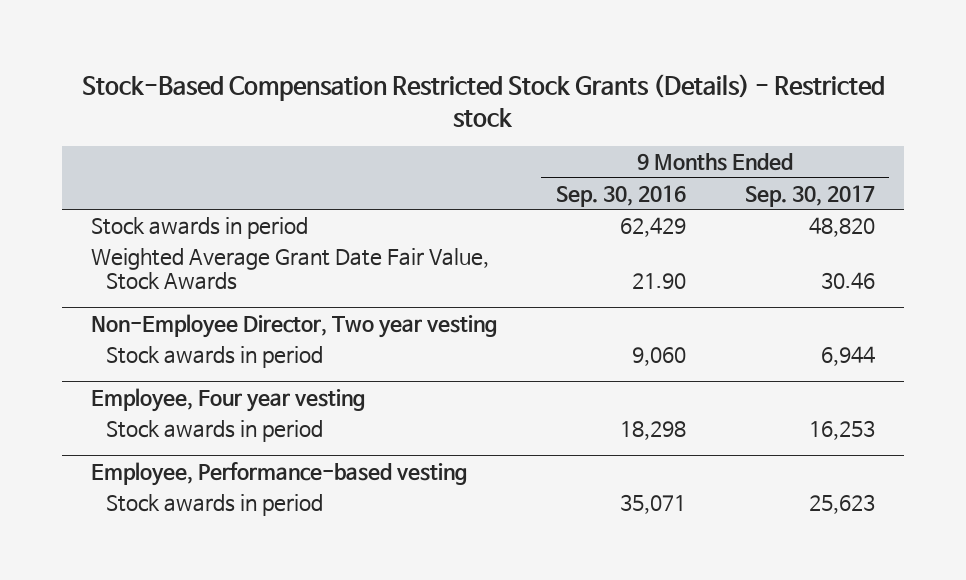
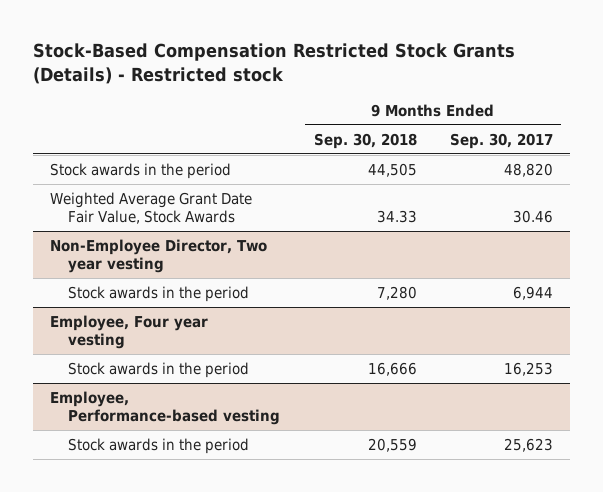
[555,184,686,207] Sep. 30, 2016 -> none
none -> [313,132,417,149] Sep. 30, 2018
[90,217,308,240] Stock awards in period -> [49,162,231,179] Stock awards in the period
[106,346,324,369] Stock awards in period -> [68,285,250,302] Stock awards in the period
[106,420,324,443] Stock awards in period -> [68,361,250,378] Stock awards in the period
[106,494,324,517] Stock awards in period -> [68,437,250,454] Stock awards in the period

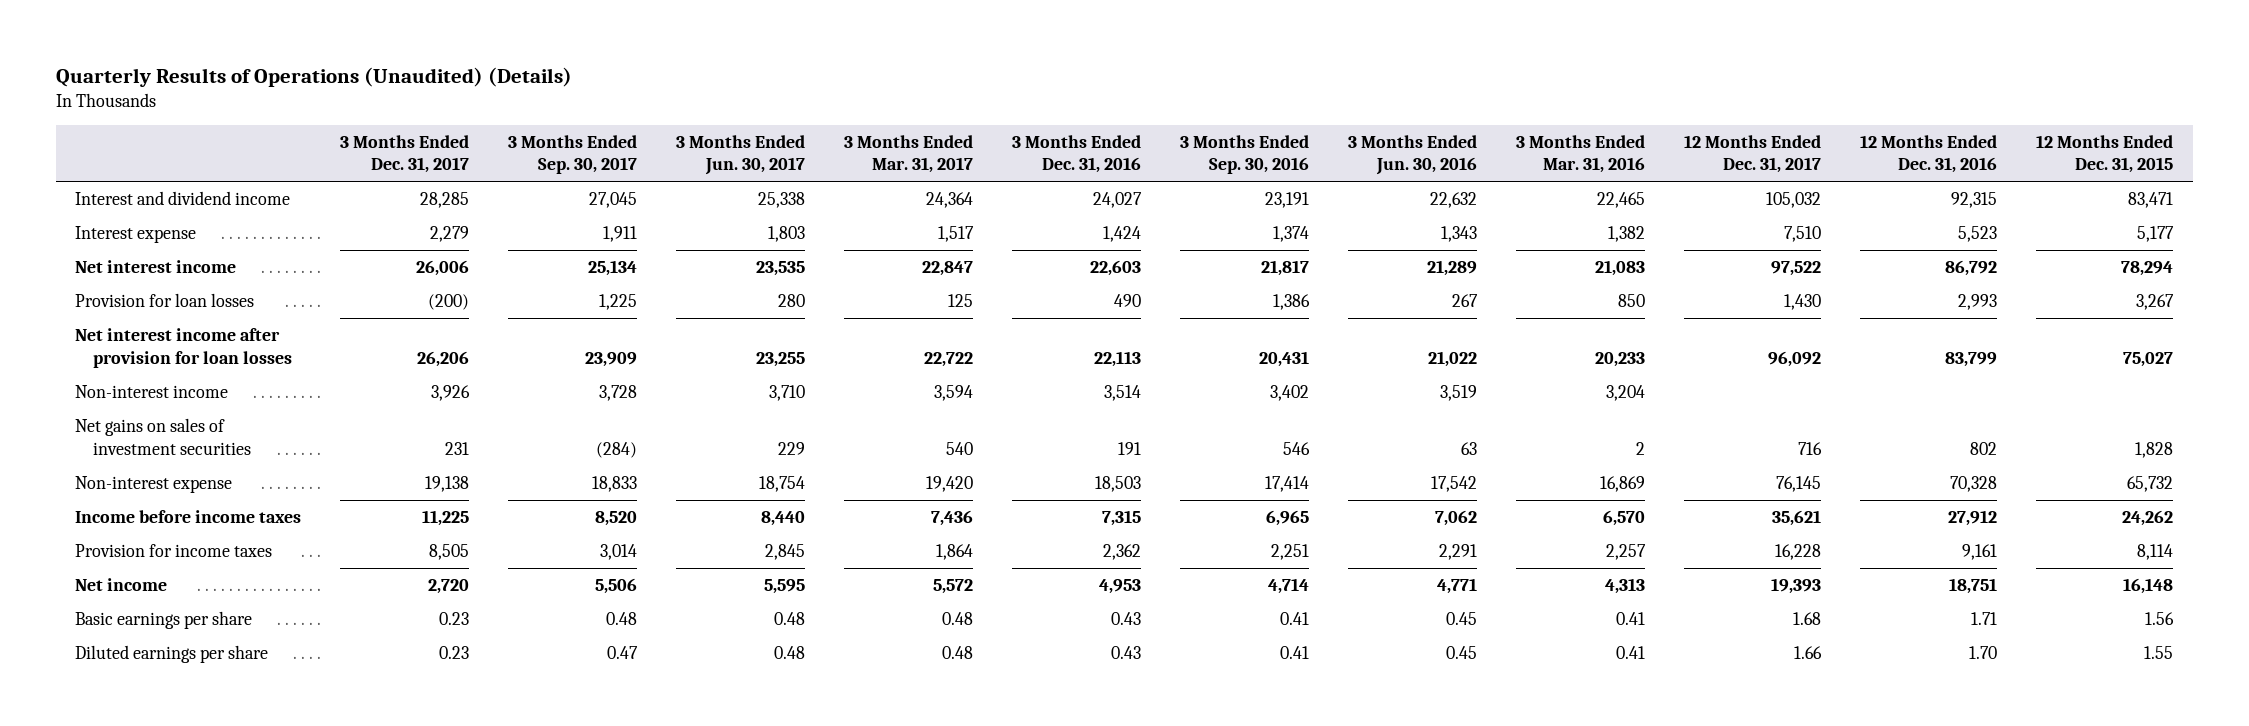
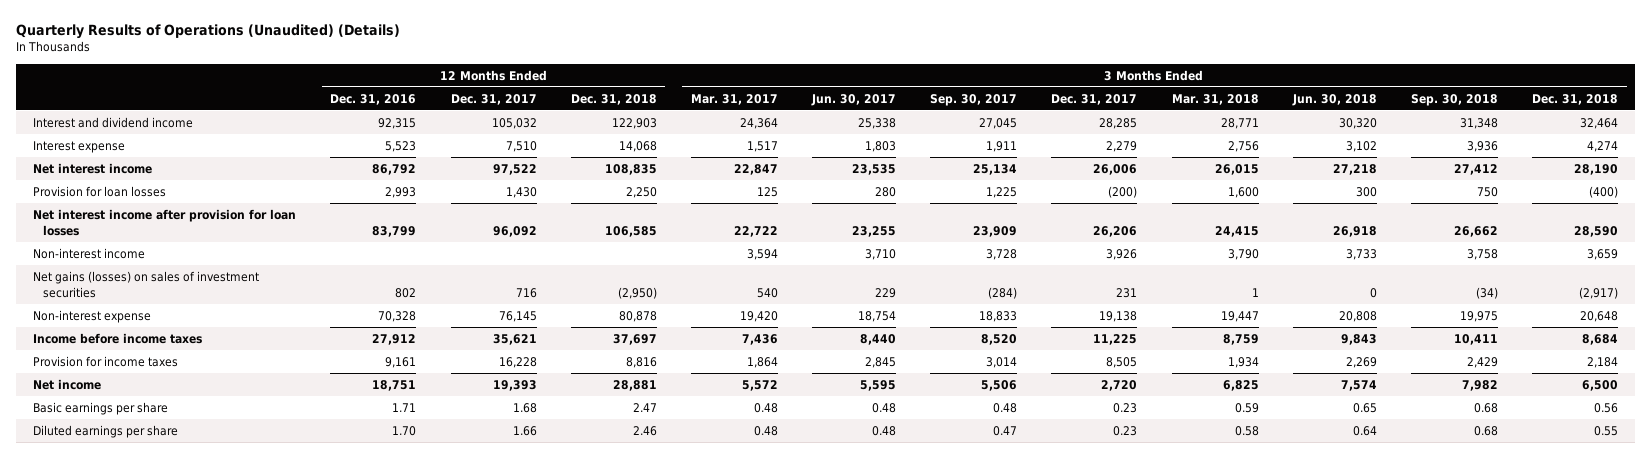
[1012,134,1142,174] 3 Months Ended Dec. 31, 2016 -> none
[1180,134,1310,175] 3 Months Ended Sep. 30, 2016 -> none
[1348,134,1478,176] 3 Months Ended Jun. 30, 2016 -> none
[1516,134,1646,174] 3 Months Ended Mar. 31, 2016 -> none
[2036,134,2174,174] 12 Months Ended Dec. 31, 2015 -> none
none -> [570,93,657,105] Dec. 31, 2018
none -> [1171,93,1259,105] Mar. 31, 2018
none -> [1291,93,1377,106] Jun. 30, 2018
none -> [1410,93,1498,106] Sep. 30, 2018
none -> [1531,93,1618,105] Dec. 31, 2018
[75,418,252,455] Net gains on sales of investment securities -> [33,271,260,298] Net gains (losses) on sales of investment securities

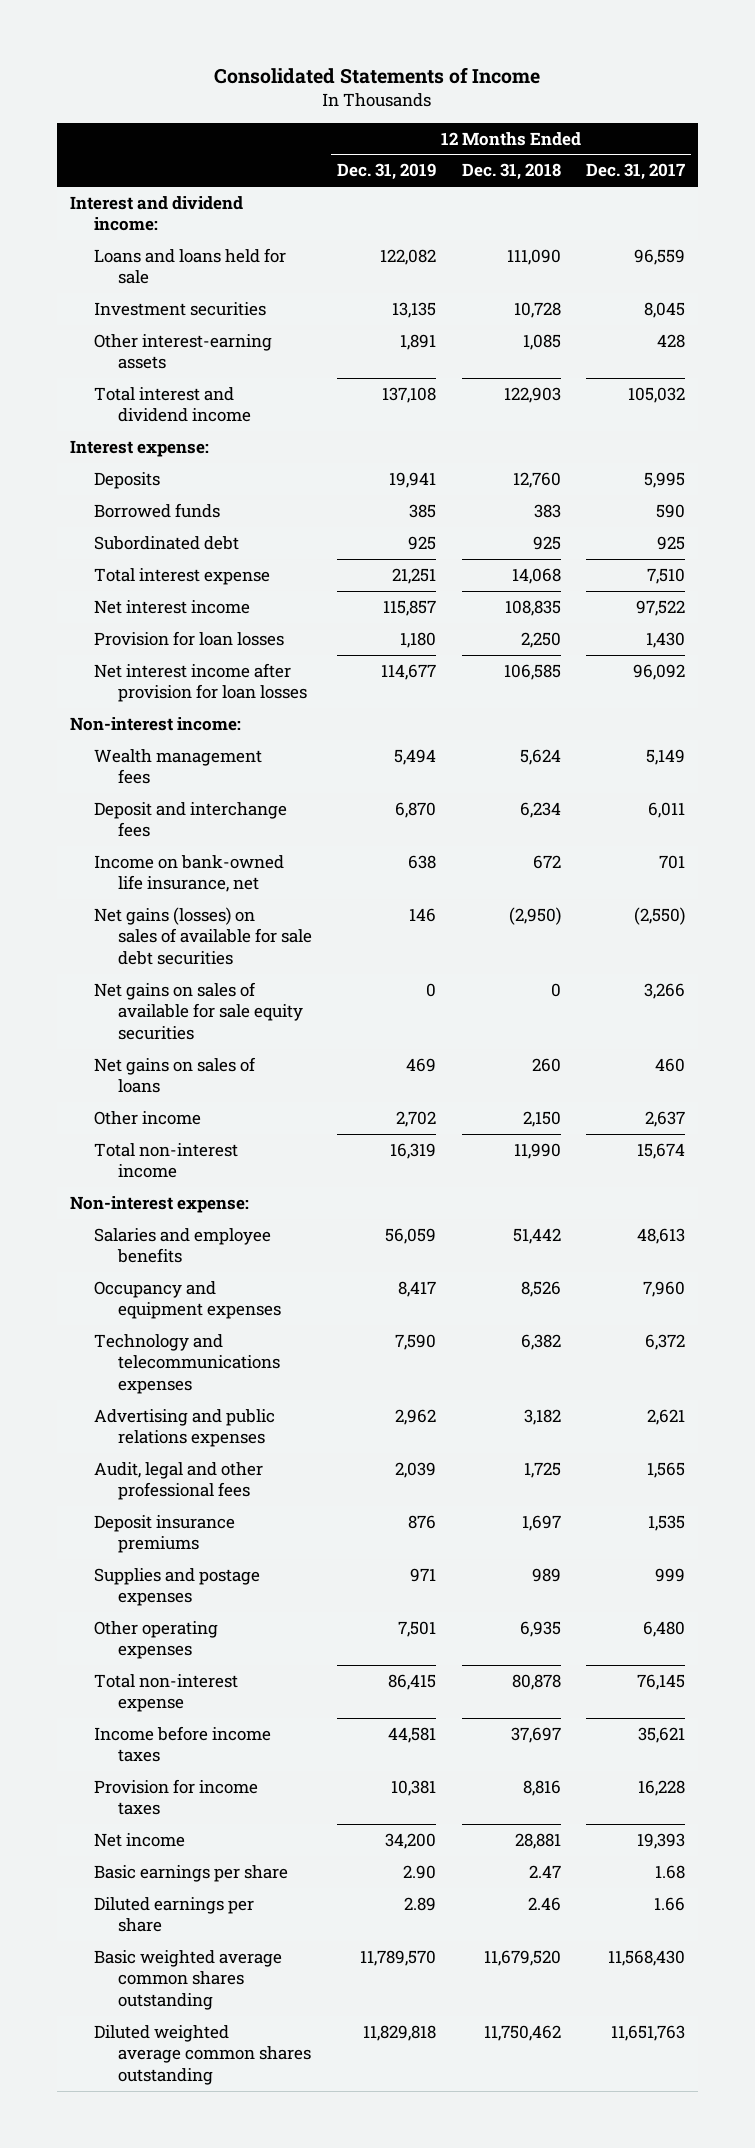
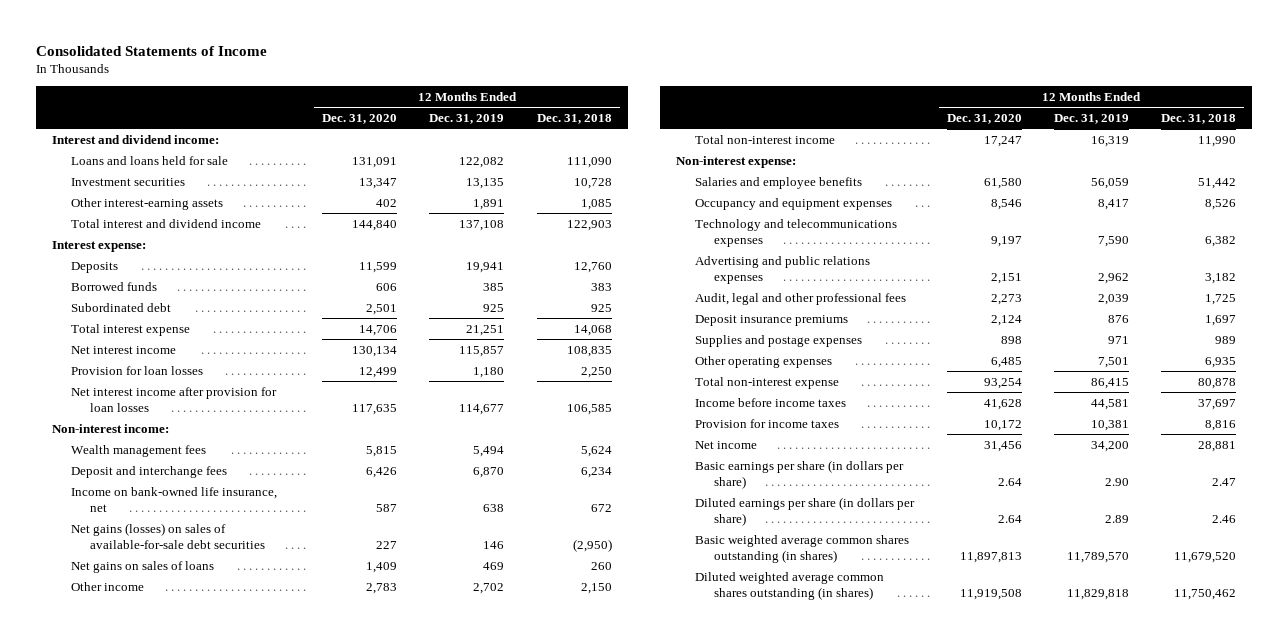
[585,163,685,181] Dec. 31, 2017 -> none
none -> [322,113,398,124] Dec. 31, 2020
[94,981,304,1040] Net gains on sales of available for sale equity securities -> none
[94,906,313,965] Net gains (losses) on sales of available for sale debt securities -> [70,522,265,550] Net gains (losses) on sales of available-for-sale debt securities
[94,1864,289,1882] Basic earnings per share -> [695,459,905,490] Basic earnings per share (in dollars per share)
[94,1896,255,1933] Diluted earnings per share -> [695,496,916,527] Diluted earnings per share (in dollars per share)
[94,1949,283,2010] Basic weighted average common shares outstanding -> [695,534,910,564] Basic weighted average common shares outstanding (in shares)
[94,2024,312,2085] Diluted weighted average common shares outstanding -> [695,571,885,601] Diluted weighted average common shares outstanding (in shares)

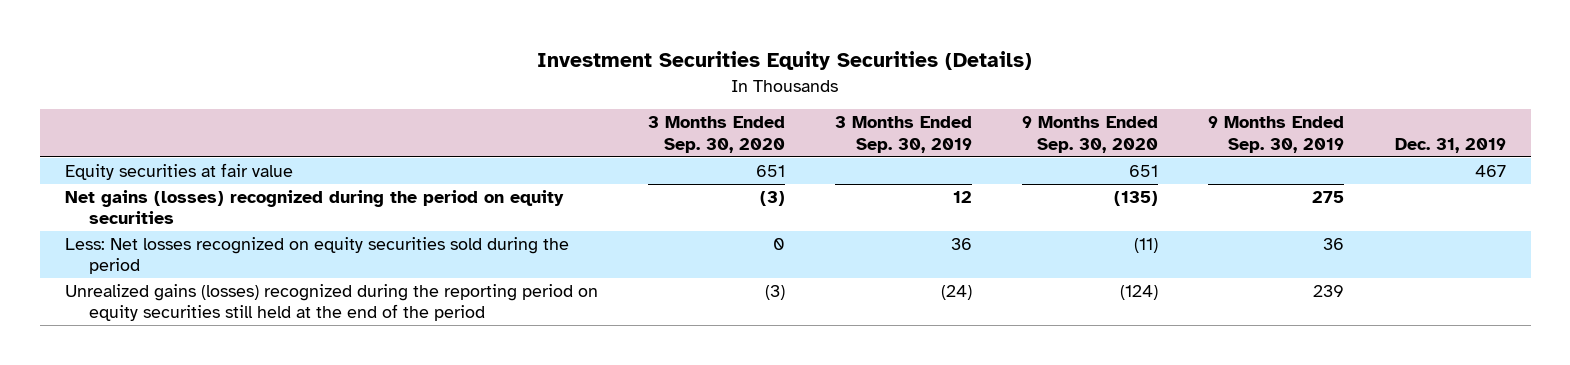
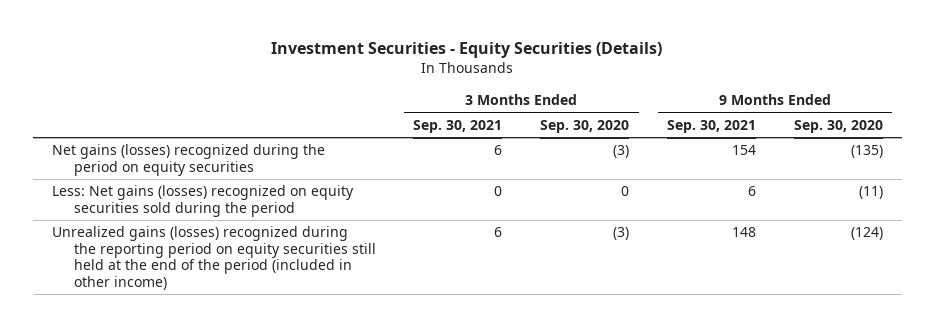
[537,51,1033,71] Investment Securities Equity Securities (Details) -> [271,42,663,59] Investment Securities - Equity Securities (Details)
[835,116,973,153] 3 Months Ended Sep. 30, 2019 -> none
[1208,116,1345,153] 9 Months Ended Sep. 30, 2019 -> none
[1394,137,1506,153] Dec. 31, 2019 -> none
none -> [413,119,503,133] Sep. 30, 2021
none -> [667,119,757,133] Sep. 30, 2021
[64,163,293,181] Equity securities at fair value -> none
[64,237,569,275] Less: Net losses recognized on equity securities sold during the period -> [51,185,354,217] Less: Net gains (losses) recognized on equity securities sold during the period
[64,284,598,322] Unrealized gains (losses) recognized during the reporting period on equity securities still held at the end of the period -> [51,226,376,290] Unrealized gains (losses) recognized during the reporting period on equity securities still held at the end of the period (included in other income)

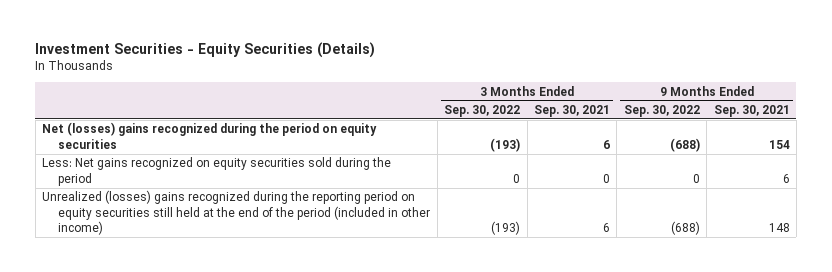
[540,119,630,133] Sep. 30, 2020 -> none
[793,119,883,133] Sep. 30, 2020 -> none
none -> [444,104,521,117] Sep. 30, 2022
none -> [623,104,700,117] Sep. 30, 2022
[51,144,325,176] Net gains (losses) recognized during the period on equity securities -> [42,122,378,149] Net (losses) gains recognized during the period on equity securities
[51,185,354,217] Less: Net gains (losses) recognized on equity securities sold during the period -> [42,157,392,186] Less: Net gains recognized on equity securities sold during the period
[51,226,376,290] Unrealized gains (losses) recognized during the reporting period on equity securities still held at the end of the period (included in other income) -> [42,190,431,236] Unrealized (losses) gains recognized during the reporting period on equity securities still held at the end of the period (included in other income)

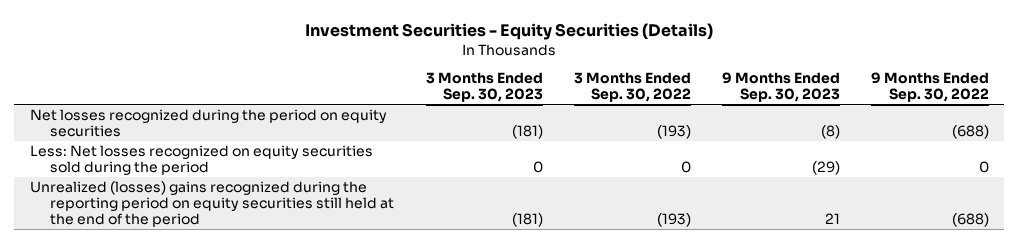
[533,104,610,117] Sep. 30, 2021 -> none
[713,104,790,117] Sep. 30, 2021 -> none
none -> [425,72,543,103] 3 Months Ended Sep. 30, 2023
none -> [721,72,840,103] 9 Months Ended Sep. 30, 2023
[42,122,378,149] Net (losses) gains recognized during the period on equity securities -> [29,108,387,138] Net losses recognized during the period on equity securities
[42,157,392,186] Less: Net gains recognized on equity securities sold during the period -> [29,144,373,176] Less: Net losses recognized on equity securities sold during the period
[42,190,431,236] Unrealized (losses) gains recognized during the reporting period on equity securities still held at the end of the period (included in other income) -> [29,180,395,228] Unrealized (losses) gains recognized during the reporting period on equity securities still held at the end of the period

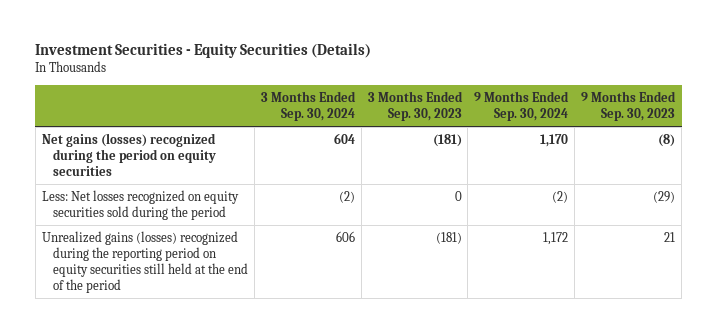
[573,72,691,103] 3 Months Ended Sep. 30, 2022 -> none
[870,72,989,103] 9 Months Ended Sep. 30, 2022 -> none
none -> [260,90,356,121] 3 Months Ended Sep. 30, 2024
none -> [474,90,570,121] 9 Months Ended Sep. 30, 2024
[29,108,387,138] Net losses recognized during the period on equity securities -> [41,132,217,176] Net gains (losses) recognized during the period on equity securities
[29,180,395,228] Unrealized (losses) gains recognized during the reporting period on equity securities still held at the end of the period -> [41,230,249,293] Unrealized gains (losses) recognized during the reporting period on equity securities still held at the end of the period

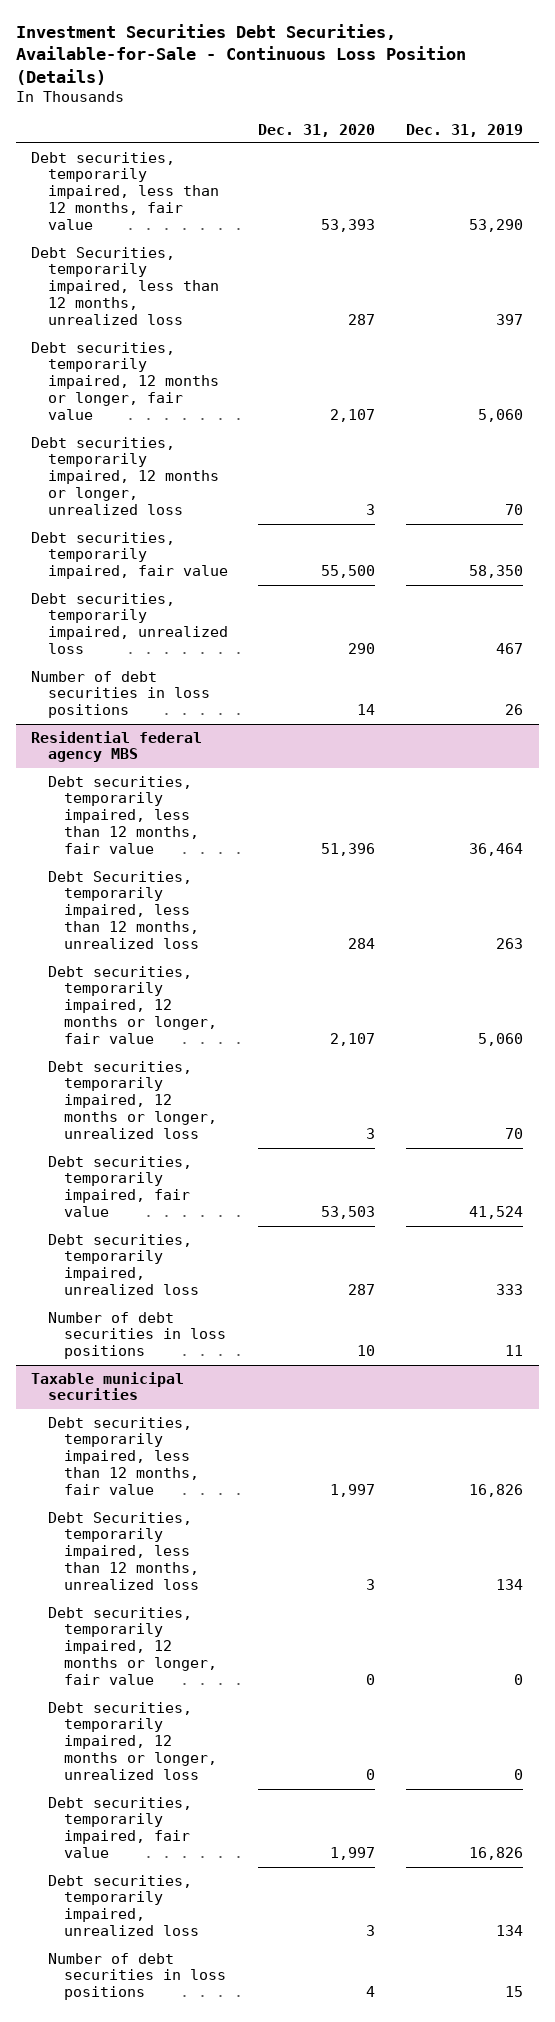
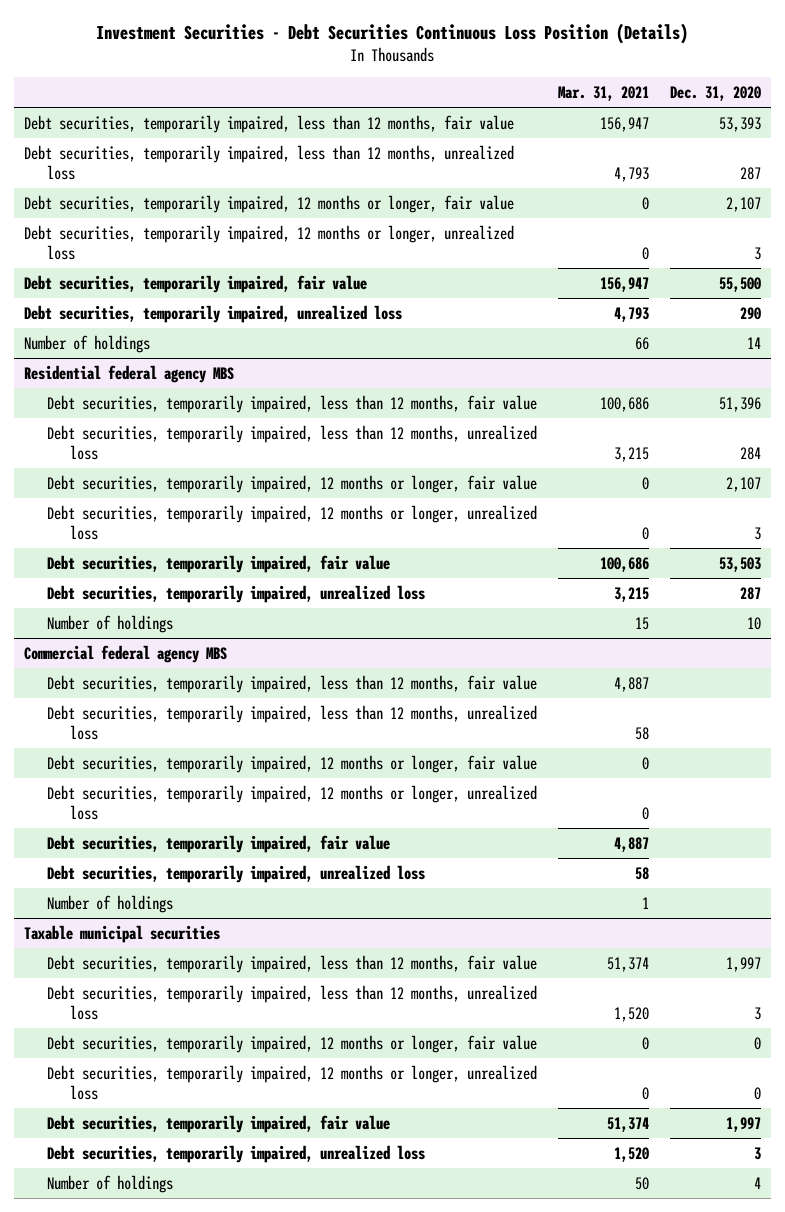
[15,24,466,85] Investment Securities Debt Securities, Available-for-Sale - Continuous Loss Position (Details) -> [96,22,689,44] Investment Securities - Debt Securities Continuous Loss Position (Details)
[406,123,524,137] Dec. 31, 2019 -> none
none -> [557,86,649,102] Mar. 31, 2021
[31,246,219,326] Debt Securities, temporarily impaired, less than 12 months, unrealized loss -> [24,144,515,181] Debt securities, temporarily impaired, less than 12 months, unrealized loss
[31,670,210,719] Number of debt securities in loss positions -> [24,334,151,353] Number of holdings
[47,870,200,950] Debt Securities, temporarily impaired, less than 12 months, unrealized loss -> [47,424,538,461] Debt securities, temporarily impaired, less than 12 months, unrealized loss
[47,1311,227,1360] Number of debt securities in loss positions -> [47,614,174,633] Number of holdings
none -> [24,644,228,663] Commercial federal agency MBS
none -> [47,674,538,693] Debt securities, temporarily impaired, less than 12 months, fair value
none -> [47,704,538,741] Debt securities, temporarily impaired, less than 12 months, unrealized loss
none -> [47,754,538,773] Debt securities, temporarily impaired, 12 months or longer, fair value
none -> [47,784,538,821] Debt securities, temporarily impaired, 12 months or longer, unrealized loss
none -> [47,834,391,853] Debt securities, temporarily impaired, fair value
none -> [47,864,426,883] Debt securities, temporarily impaired, unrealized loss
none -> [47,894,174,913] Number of holdings
[47,1511,200,1591] Debt Securities, temporarily impaired, less than 12 months, unrealized loss -> [47,984,538,1021] Debt securities, temporarily impaired, less than 12 months, unrealized loss
[47,1952,227,2001] Number of debt securities in loss positions -> [47,1174,174,1193] Number of holdings

